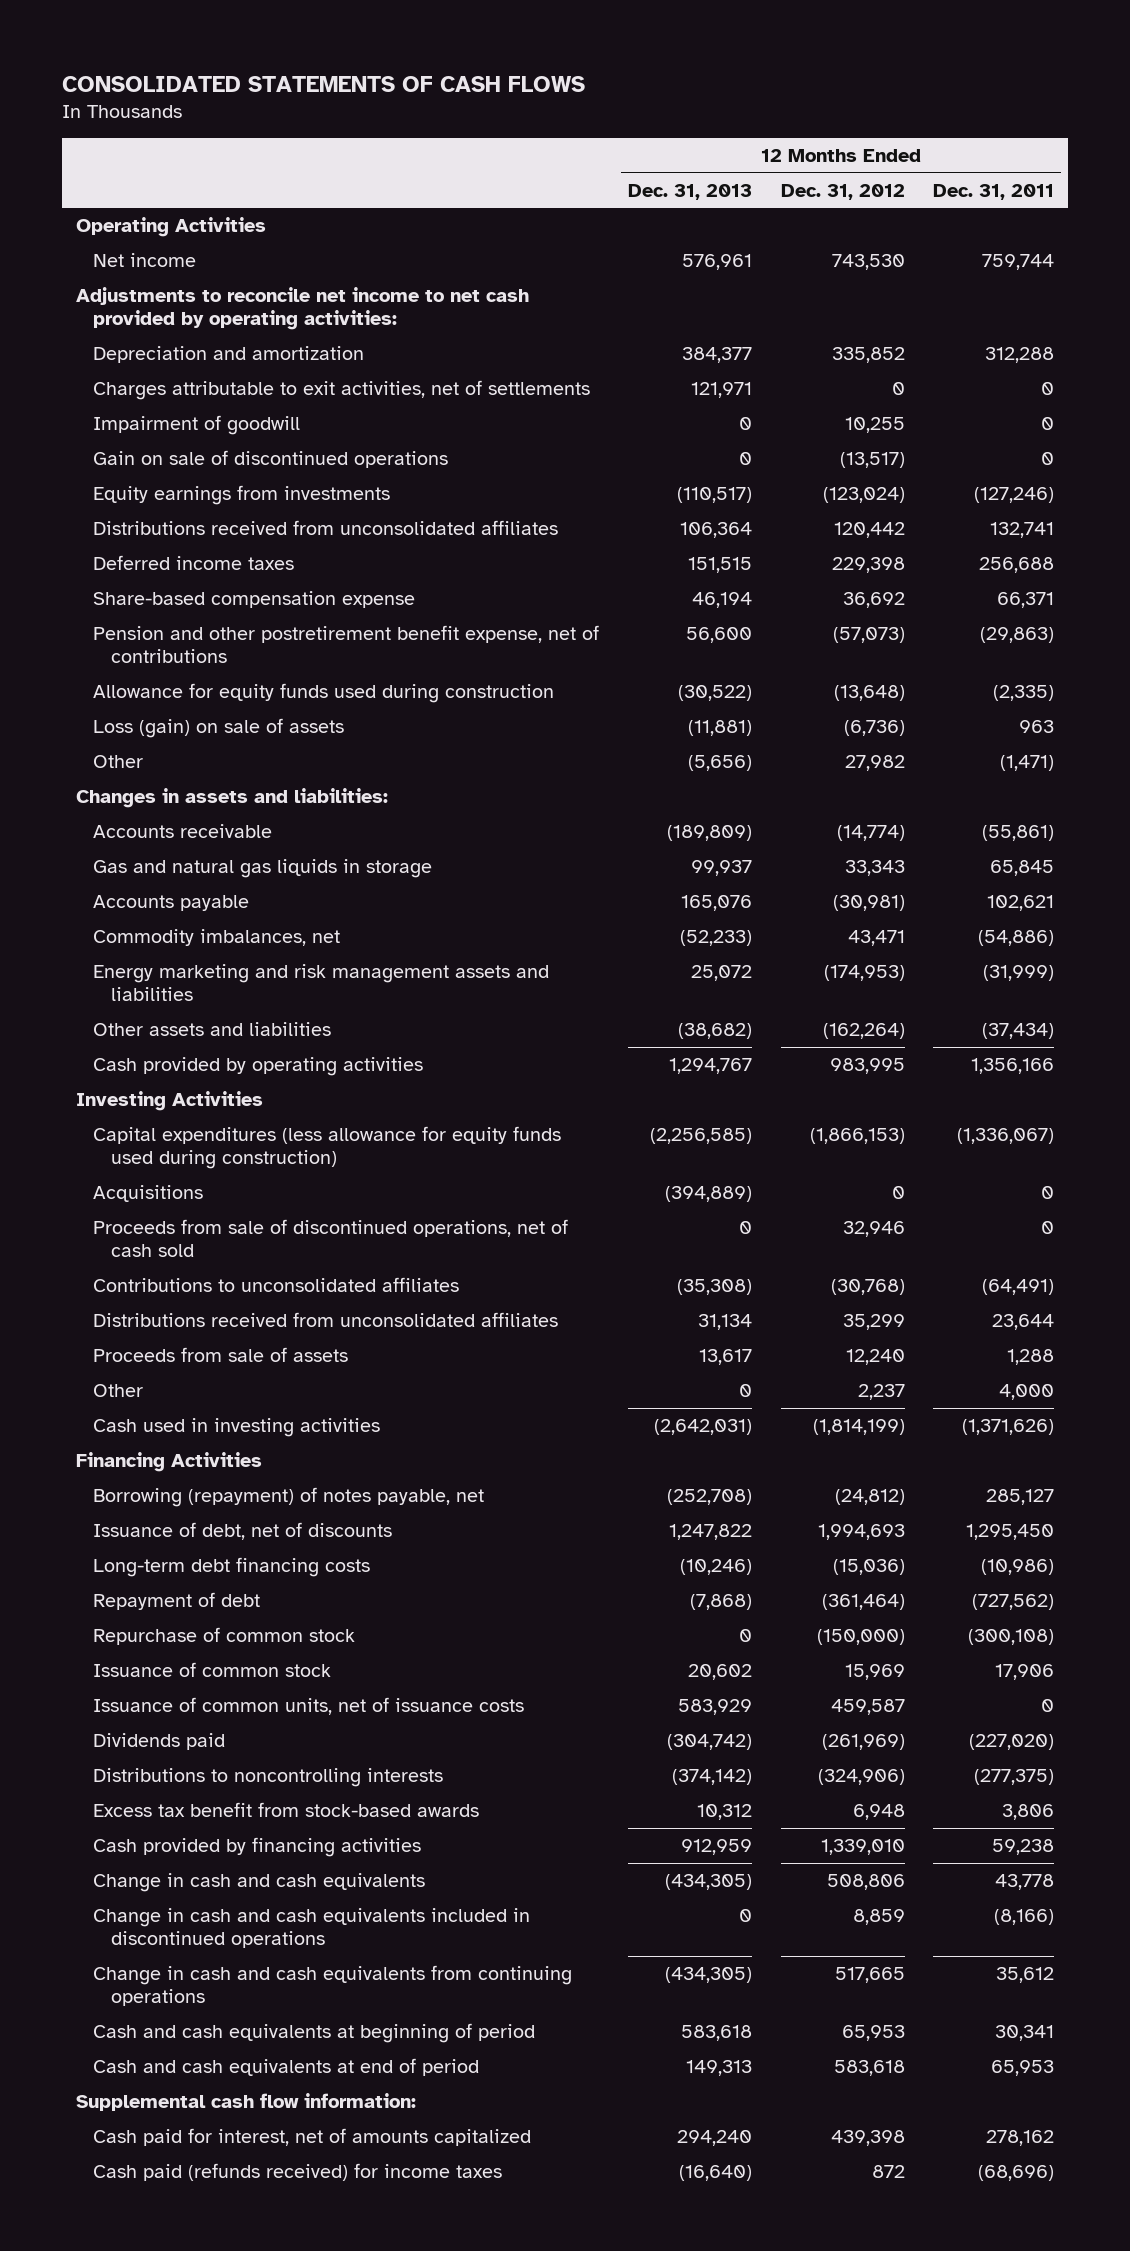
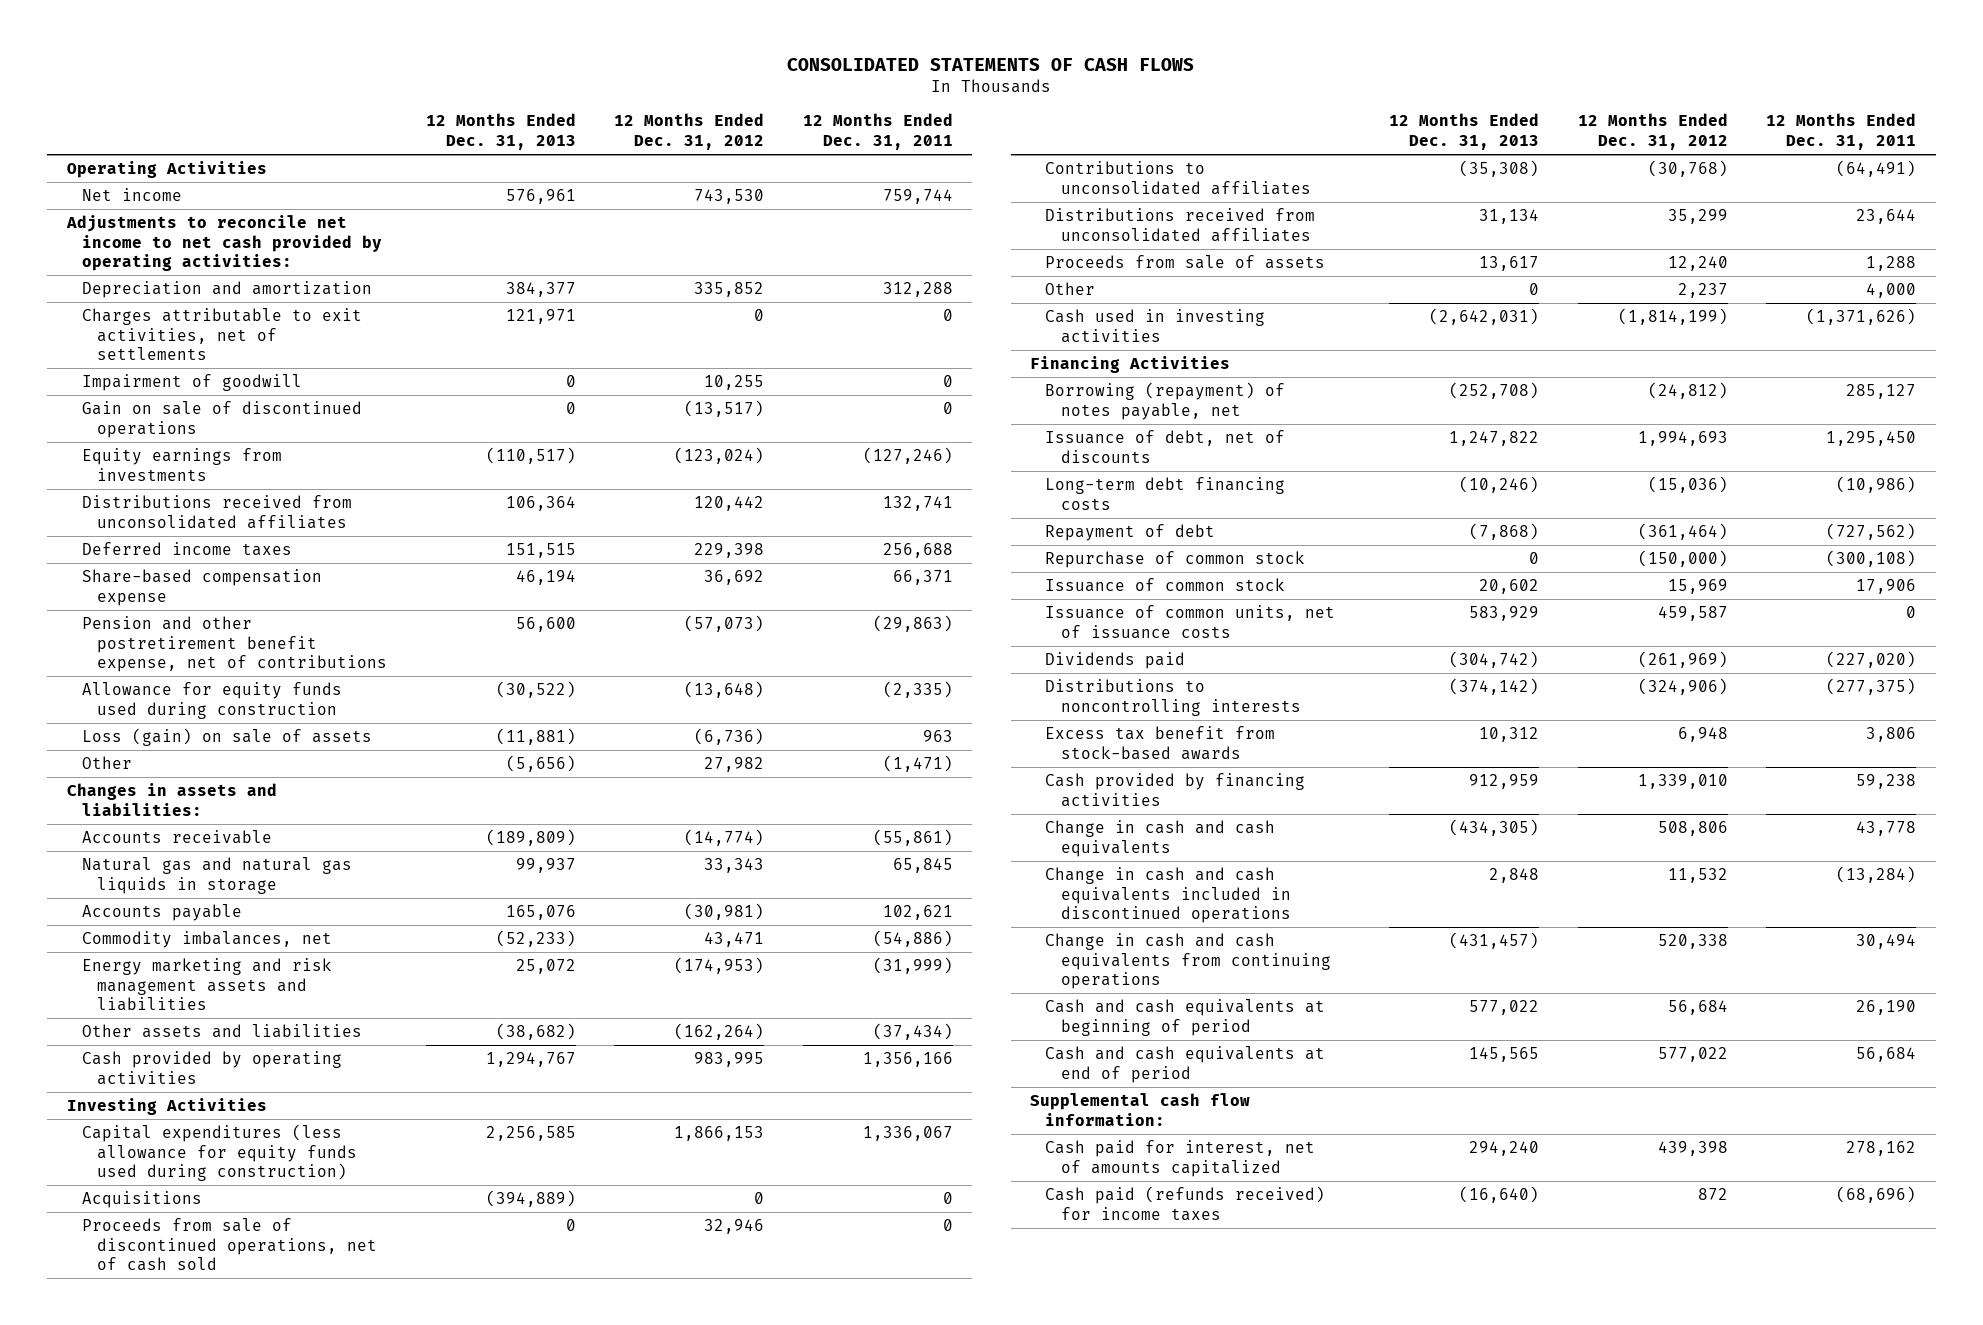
[93,859,433,879] Gas and natural gas liquids in storage -> [81,856,352,894] Natural gas and natural gas liquids in storage
[649,1128,752,1145] (2,256,585) -> [485,1125,576,1141] 2,256,585
[809,1128,905,1145] (1,866,153) -> [674,1125,765,1141] 1,866,153
[957,1128,1055,1145] (1,336,067) -> [862,1125,953,1141] 1,336,067
[738,1909,752,1923] 0 -> [1489,867,1540,883] 2,848
[852,1909,905,1926] 8,859 -> [1667,867,1728,883] 11,532
[994,1909,1055,1926] (8,166) -> [1836,865,1917,883] (13,284)
[664,1967,752,1984] (434,305) -> [1449,931,1540,949] (431,457)
[834,1967,905,1984] 517,665 -> [1657,933,1728,949] 520,338
[996,1967,1055,1984] 35,612 -> [1856,933,1917,949] 30,494
[680,2025,752,2042] 583,618 -> [1469,999,1540,1015] 577,022
[841,2025,905,2042] 65,953 -> [1667,999,1728,1015] 56,684
[995,2025,1055,2042] 30,341 -> [1856,999,1917,1015] 26,190
[685,2060,752,2077] 149,313 -> [1469,1046,1540,1062] 145,565
[833,2060,905,2077] 583,618 -> [1657,1046,1728,1062] 577,022
[991,2060,1055,2077] 65,953 -> [1856,1046,1917,1062] 56,684

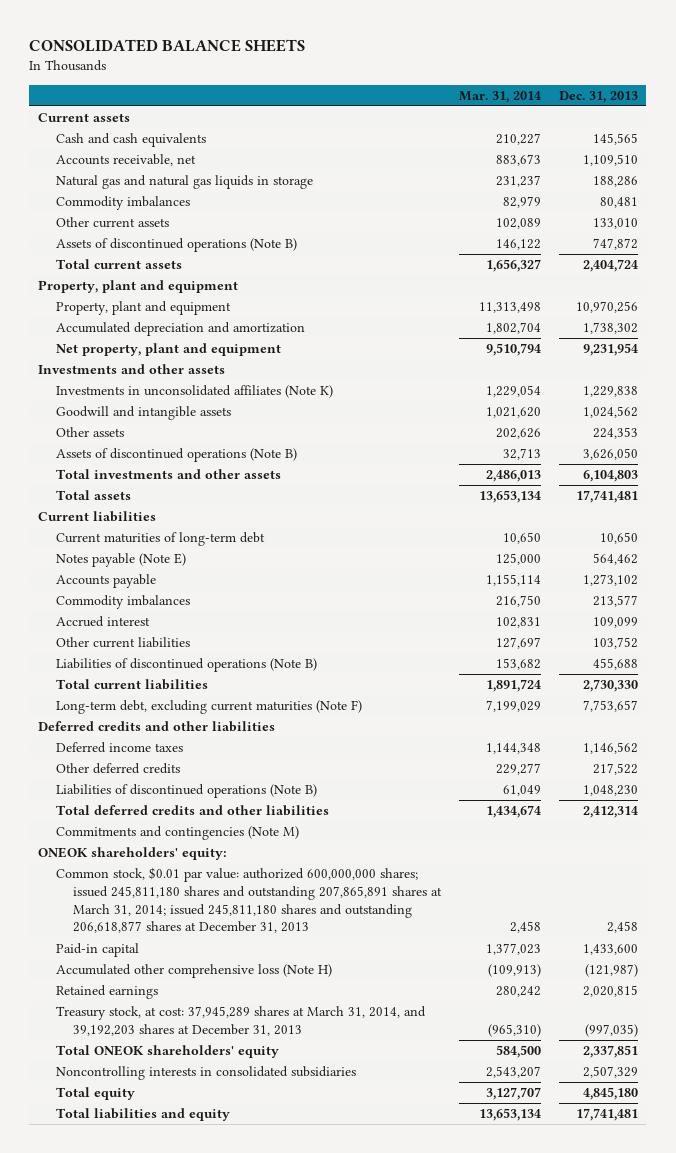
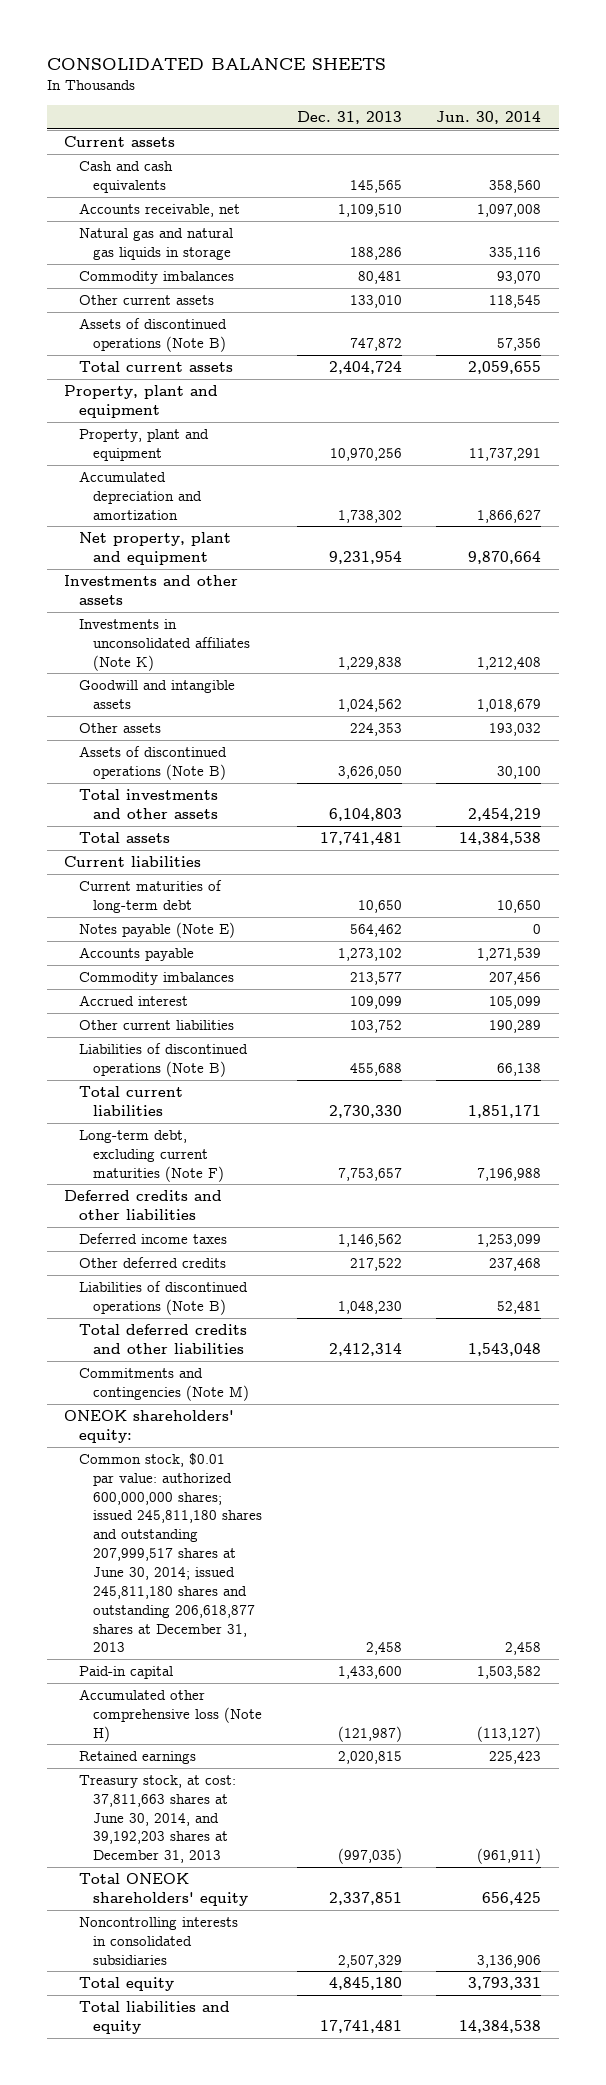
[458,90,541,103] Mar. 31, 2014 -> none
none -> [436,110,542,124] Jun. 30, 2014
[55,867,443,934] Common stock, $0.01 par value: authorized 600,000,000 shares; issued 245,811,180 shares and outstanding 207,865,891 shares at March 31, 2014; issued 245,811,180 shares and outstanding 206,618,877 shares at December 31, 2013 -> [78,1452,263,1653] Common stock, $0.01 par value: authorized 600,000,000 shares; issued 245,811,180 shares and outstanding 207,999,517 shares at June 30, 2014; issued 245,811,180 shares and outstanding 206,618,877 shares at December 31, 2013
[55,1006,426,1037] Treasury stock, at cost: 37,945,289 shares at March 31, 2014, and 39,192,203 shares at December 31, 2013 -> [78,1774,236,1864] Treasury stock, at cost: 37,811,663 shares at June 30, 2014, and 39,192,203 shares at December 31, 2013

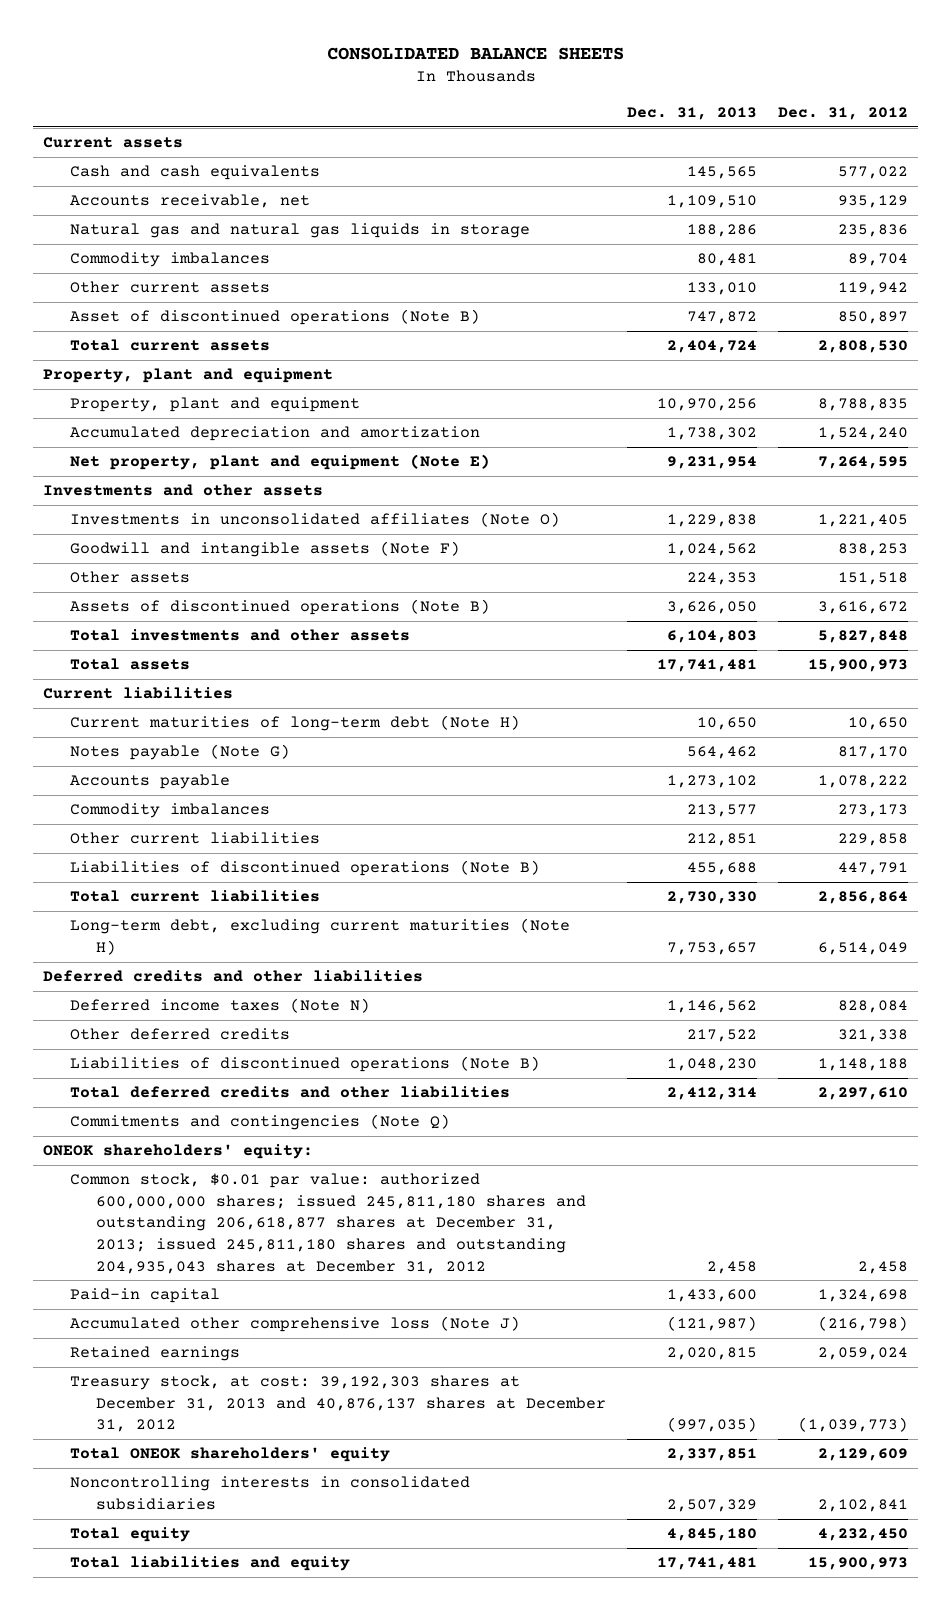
[436,110,542,124] Jun. 30, 2014 -> none
none -> [777,106,908,120] Dec. 31, 2012
[78,317,227,352] Assets of discontinued operations (Note B) -> [69,309,480,326] Asset of discontinued operations (Note B)
[78,531,231,565] Net property, plant and equipment -> [69,454,490,471] Net property, plant and equipment (Note E)
[78,618,251,671] Investments in unconsolidated affiliates (Note K) -> [69,512,560,528] Investments in unconsolidated affiliates (Note O)
[78,679,235,709] Goodwill and intangible assets -> [69,541,460,558] Goodwill and intangible assets (Note F)
[78,879,222,913] Current maturities of long-term debt -> [69,715,520,732] Current maturities of long-term debt (Note H)
[78,921,235,938] Notes payable (Note E) -> [69,744,290,761] Notes payable (Note G)
[78,994,188,1006] Accrued interest -> none
[349,1019,402,1033] 103,752 -> [686,833,757,847] 212,851
[78,1129,225,1182] Long-term debt, excluding current maturities (Note F) -> [69,918,570,955] Long-term debt, excluding current maturities (Note H)
[78,1232,227,1244] Deferred income taxes -> [69,998,370,1014] Deferred income taxes (Note N)
[78,1367,250,1401] Commitments and contingencies (Note M) -> [69,1114,450,1131] Commitments and contingencies (Note Q)
[78,1452,263,1653] Common stock, $0.01 par value: authorized 600,000,000 shares; issued 245,811,180 shares and outstanding 207,999,517 shares at June 30, 2014; issued 245,811,180 shares and outstanding 206,618,877 shares at December 31, 2013 -> [69,1173,586,1274] Common stock, $0.01 par value: authorized 600,000,000 shares; issued 245,811,180 shares and outstanding 206,618,877 shares at December 31, 2013; issued 245,811,180 shares and outstanding 204,935,043 shares at December 31, 2012
[78,1688,263,1742] Accumulated other comprehensive loss (Note H) -> [69,1316,520,1333] Accumulated other comprehensive loss (Note J)
[78,1774,236,1864] Treasury stock, at cost: 37,811,663 shares at June 30, 2014, and 39,192,203 shares at December 31, 2013 -> [69,1375,606,1433] Treasury stock, at cost: 39,192,303 shares at December 31, 2013 and 40,876,137 shares at December 31, 2012

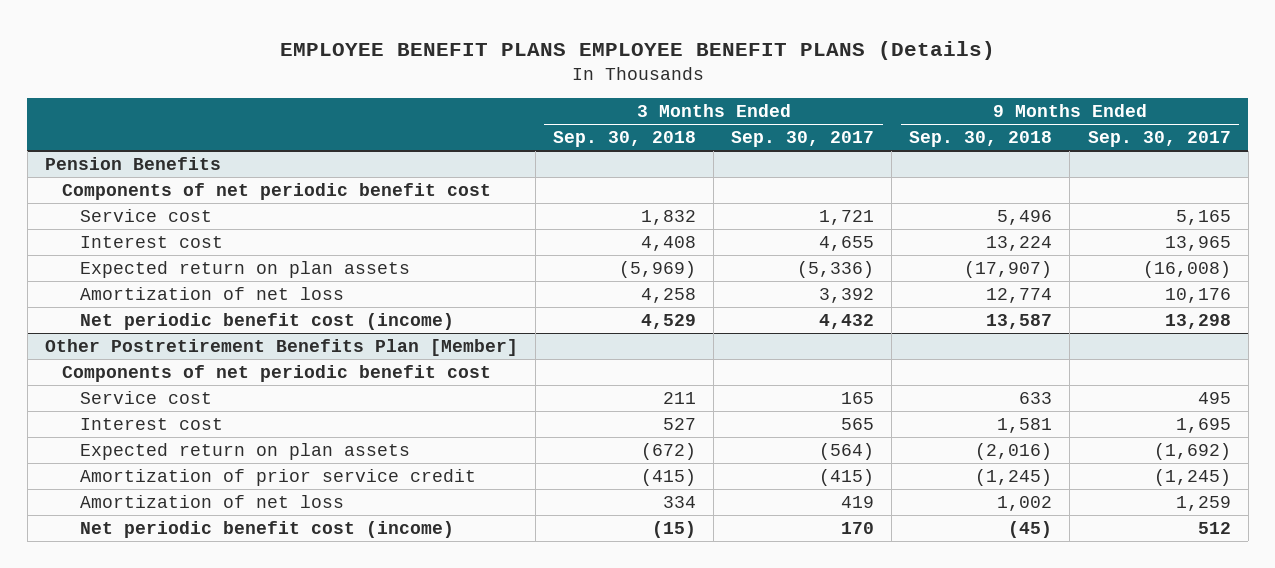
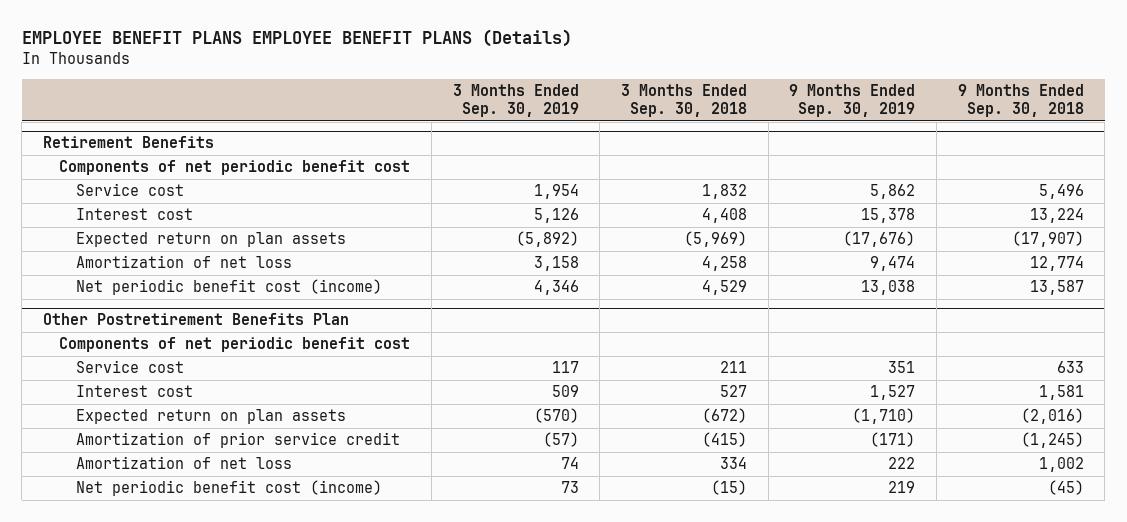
[731,131,875,148] Sep. 30, 2017 -> none
[1087,131,1231,148] Sep. 30, 2017 -> none
none -> [452,83,579,118] 3 Months Ended Sep. 30, 2019
none -> [789,83,916,118] 9 Months Ended Sep. 30, 2019
[44,156,221,170] Pension Benefits -> [42,136,214,149] Retirement Benefits
[44,338,518,356] Other Postretirement Benefits Plan [Member] -> [42,313,349,326] Other Postretirement Benefits Plan

